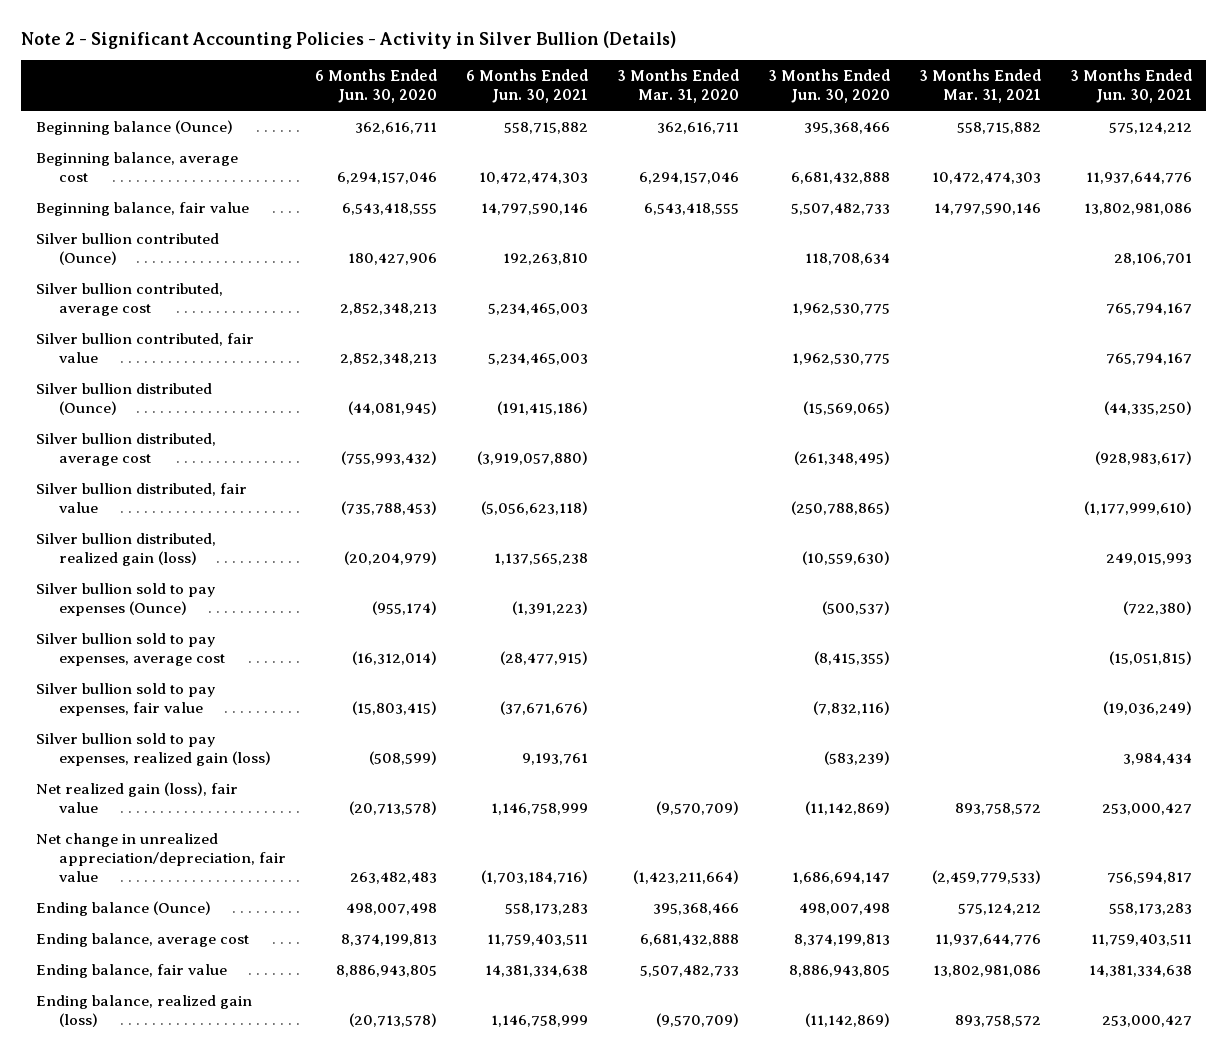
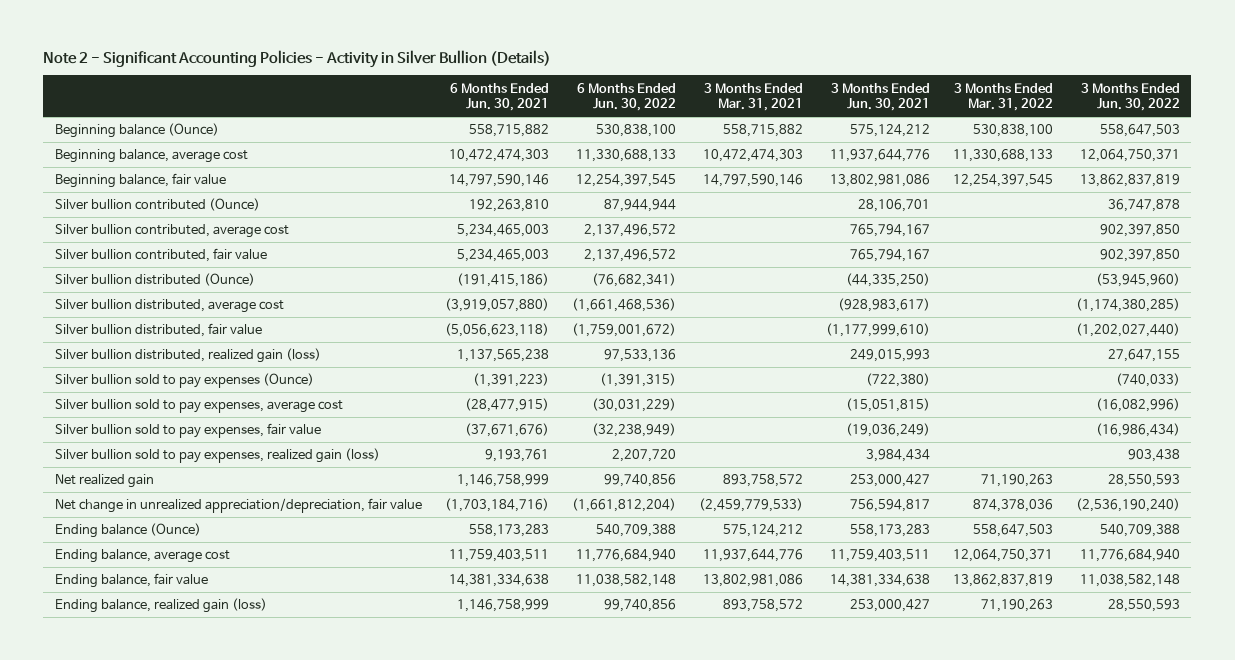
[314,68,437,104] 6 Months Ended Jun. 30, 2020 -> none
[616,68,739,104] 3 Months Ended Mar. 31, 2020 -> none
[767,68,890,104] 3 Months Ended Jun. 30, 2020 -> none
none -> [576,82,676,112] 6 Months Ended Jun. 30, 2022
none -> [953,82,1053,112] 3 Months Ended Mar. 31, 2022
none -> [1080,82,1180,112] 3 Months Ended Jun. 30, 2022
[35,781,238,813] Net realized gain (loss), fair value -> [54,474,154,489] Net realized gain

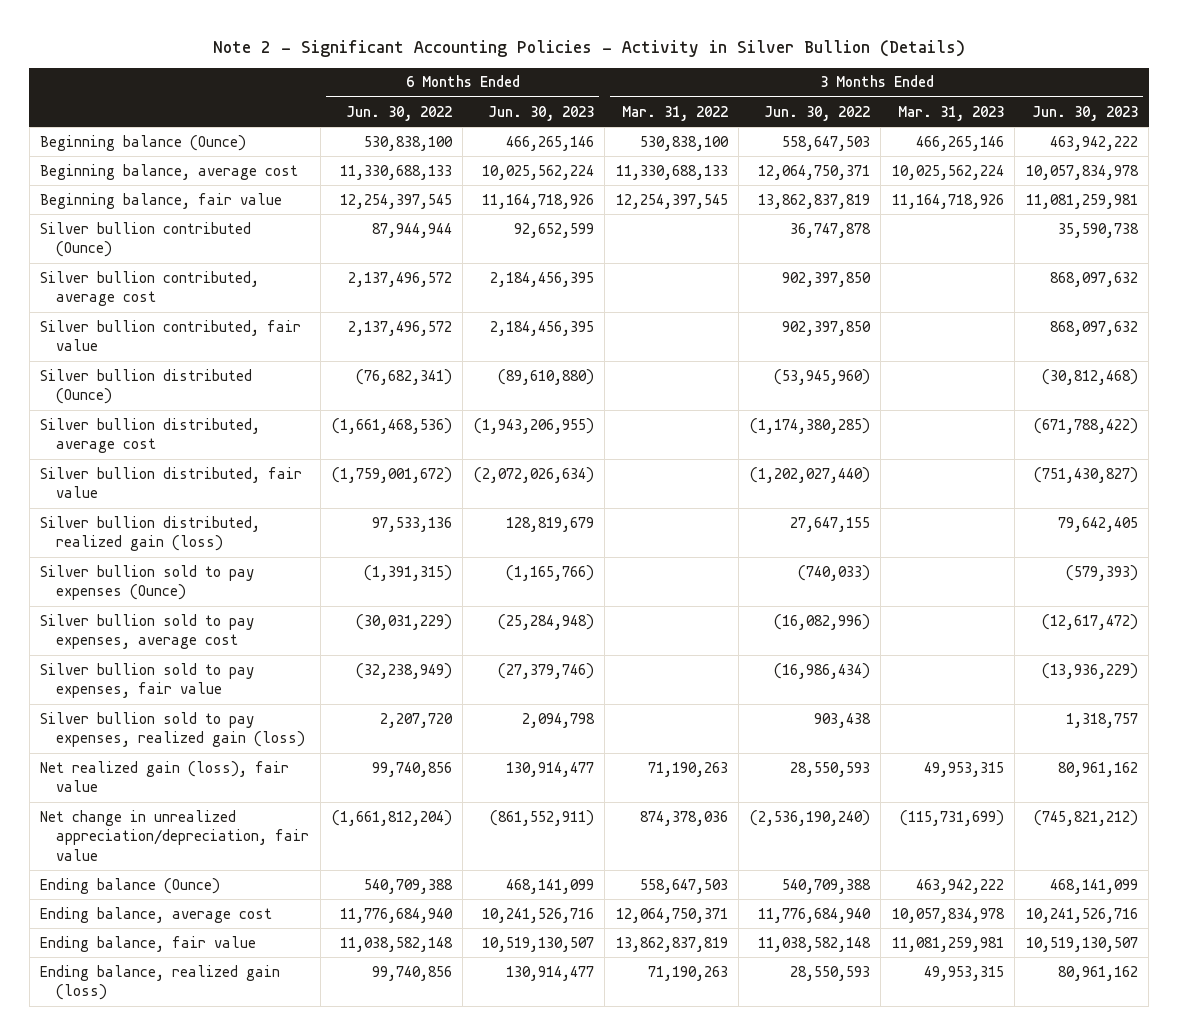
[449,82,549,112] 6 Months Ended Jun. 30, 2021 -> none
[703,82,803,112] 3 Months Ended Mar. 31, 2021 -> none
[830,82,930,112] 3 Months Ended Jun. 30, 2021 -> none
none -> [487,105,594,121] Jun. 30, 2023
none -> [897,105,1004,121] Mar. 31, 2023
none -> [1031,105,1138,121] Jun. 30, 2023
[54,474,154,489] Net realized gain -> [40,760,290,793] Net realized gain (loss), fair value

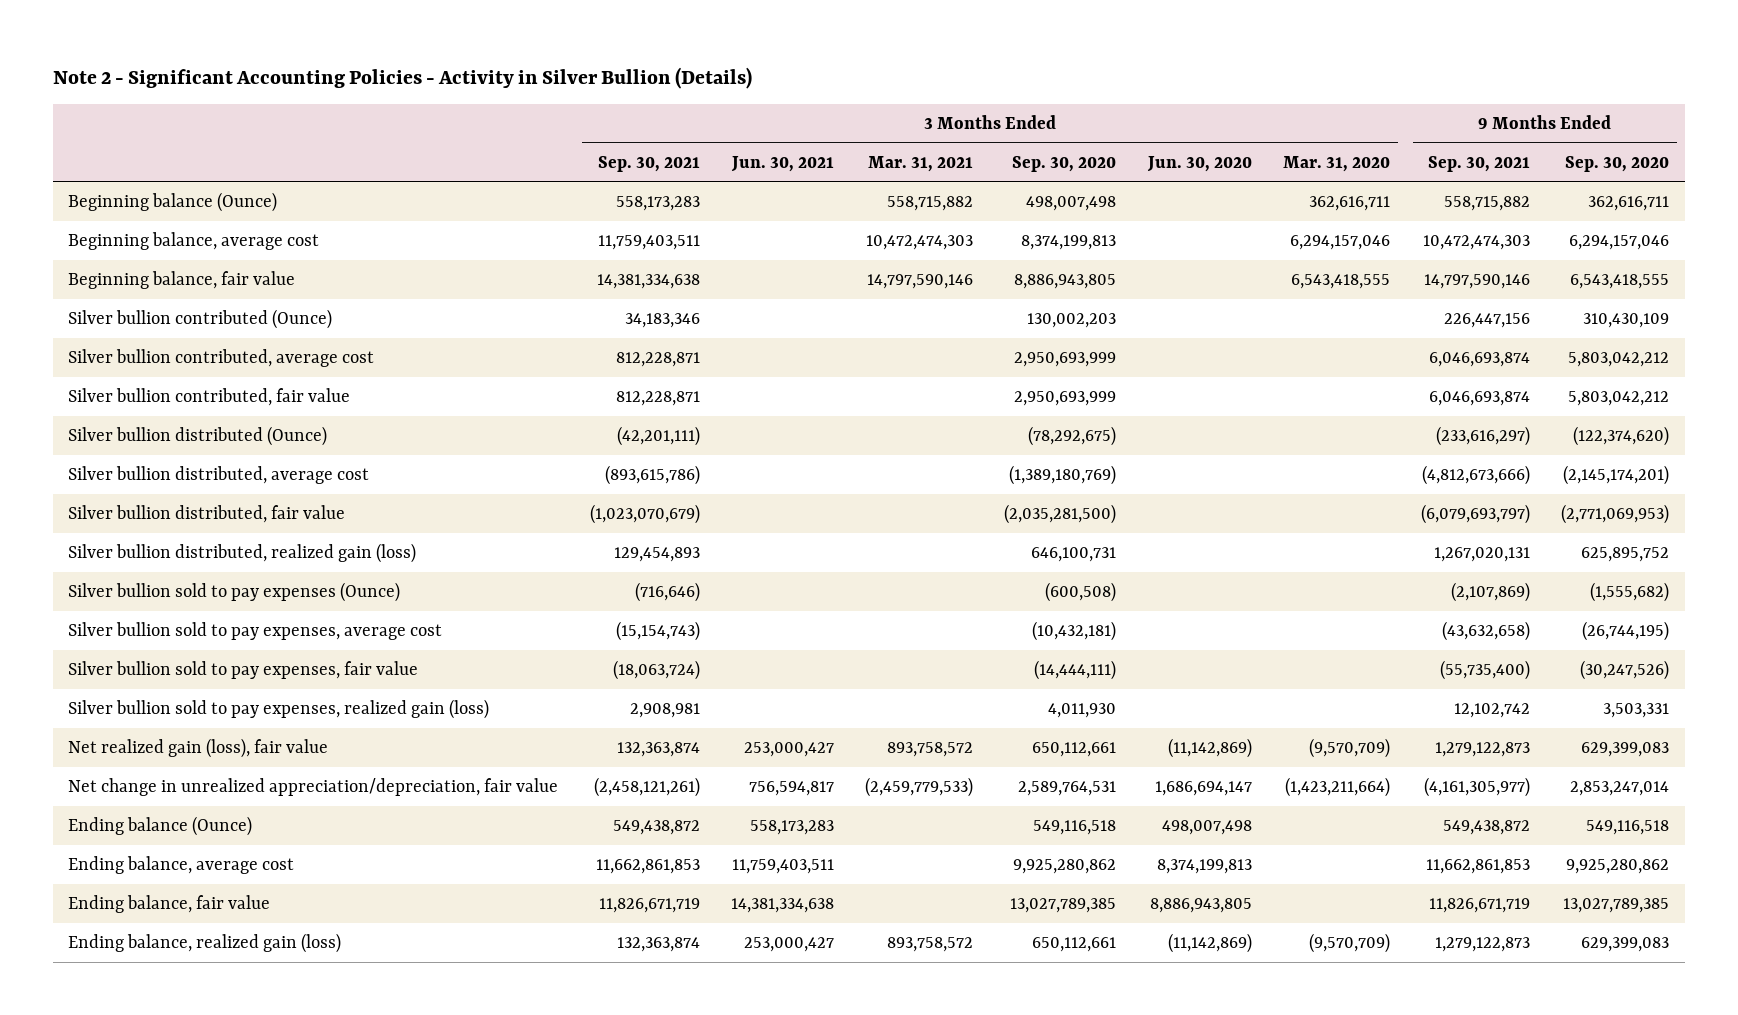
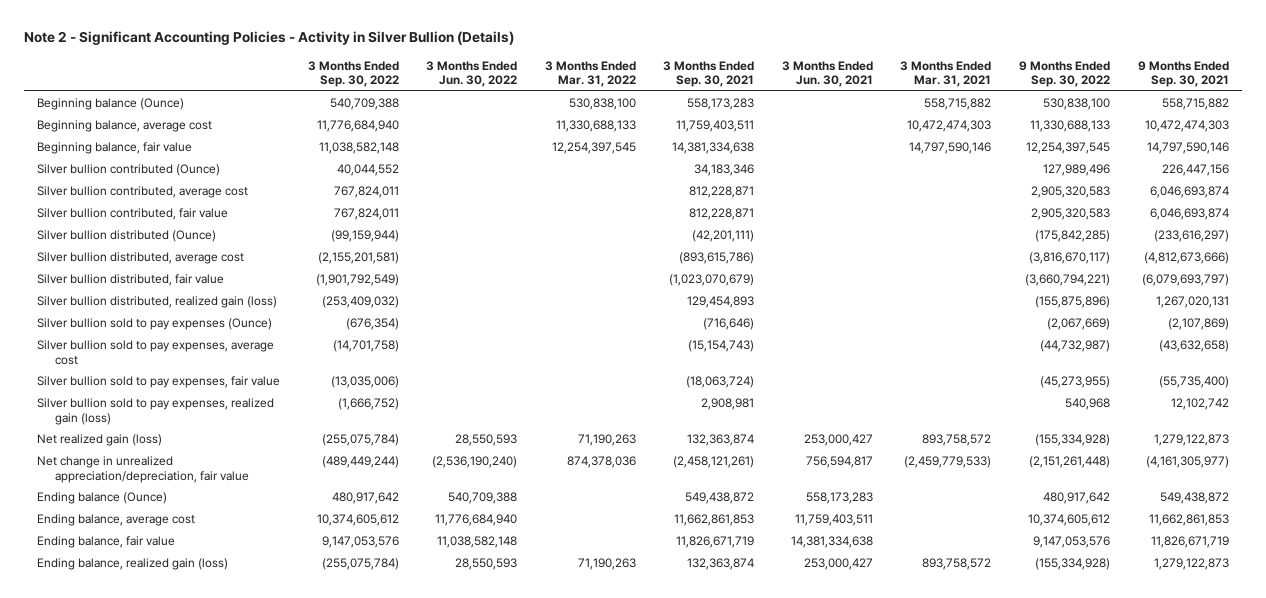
[1012,155,1117,172] Sep. 30, 2020 -> none
[1146,155,1252,172] Jun. 30, 2020 -> none
[1282,155,1390,172] Mar. 31, 2020 -> none
[1565,155,1670,172] Sep. 30, 2020 -> none
none -> [307,60,399,87] 3 Months Ended Sep. 30, 2022
none -> [426,60,518,87] 3 Months Ended Jun. 30, 2022
none -> [544,60,636,87] 3 Months Ended Mar. 31, 2022
none -> [1018,60,1110,87] 9 Months Ended Sep. 30, 2022
[68,738,329,759] Net realized gain (loss), fair value -> [37,434,163,447] Net realized gain (loss)

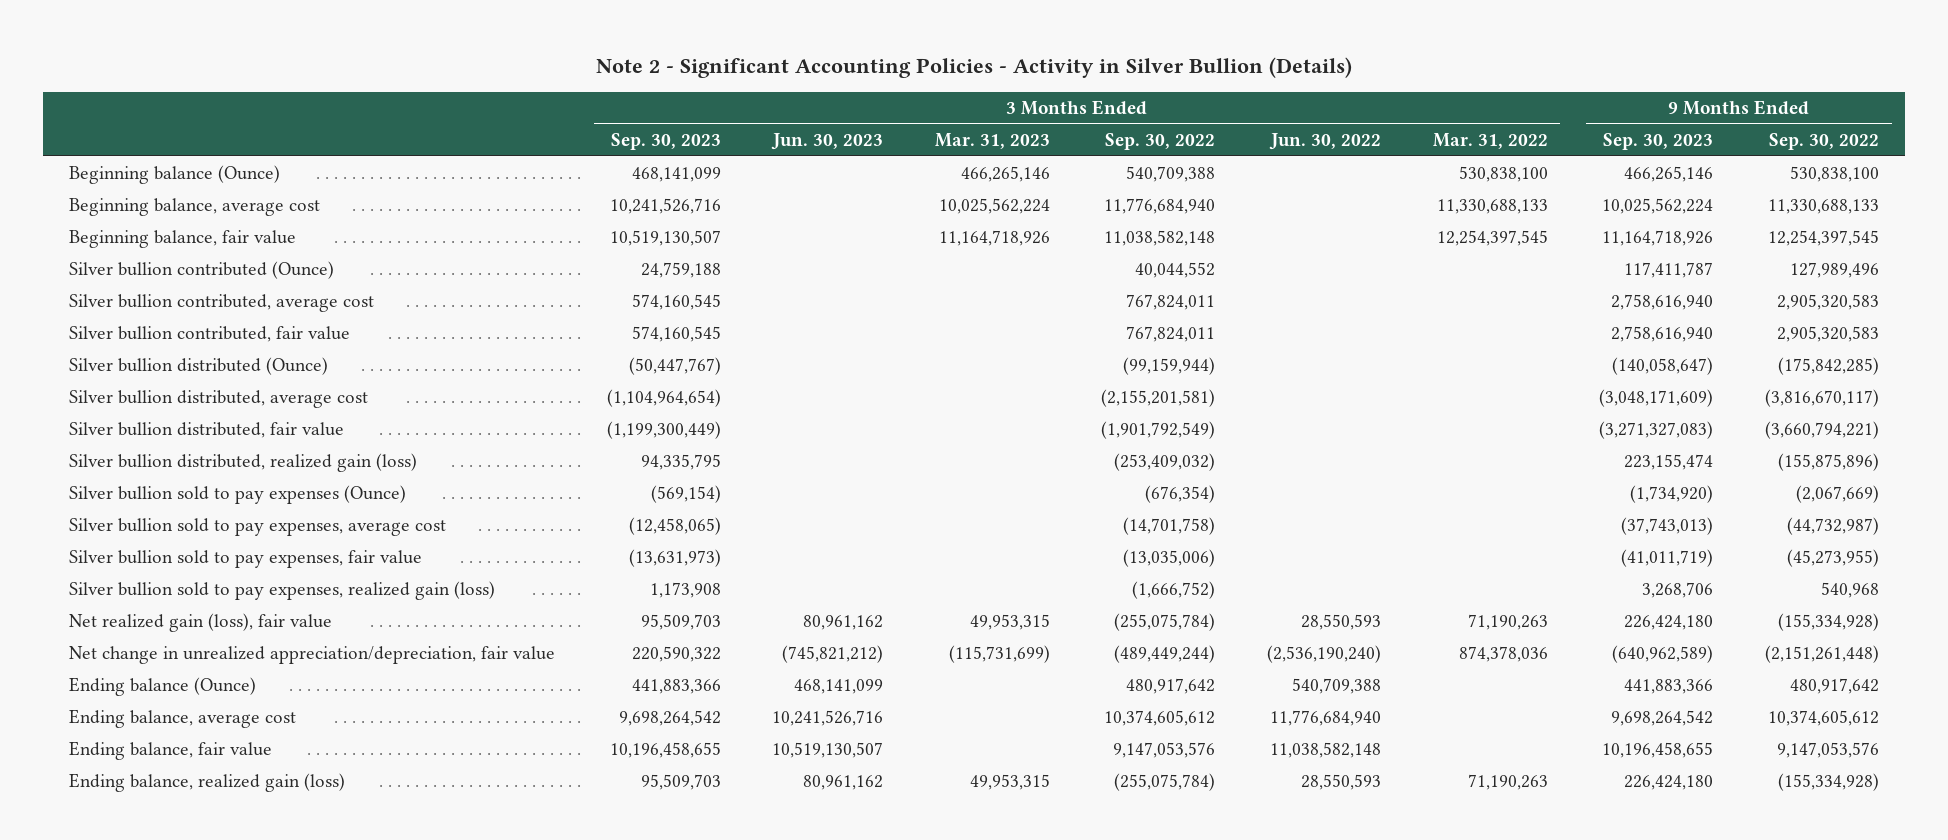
[663,60,755,87] 3 Months Ended Sep. 30, 2021 -> none
[781,60,873,87] 3 Months Ended Jun. 30, 2021 -> none
[900,60,992,87] 3 Months Ended Mar. 31, 2021 -> none
[1137,60,1229,87] 9 Months Ended Sep. 30, 2021 -> none
none -> [610,133,721,151] Sep. 30, 2023
none -> [771,133,884,151] Jun. 30, 2023
none -> [934,133,1050,150] Mar. 31, 2023
none -> [1603,133,1714,151] Sep. 30, 2023
[37,434,163,447] Net realized gain (loss) -> [69,613,333,633] Net realized gain (loss), fair value

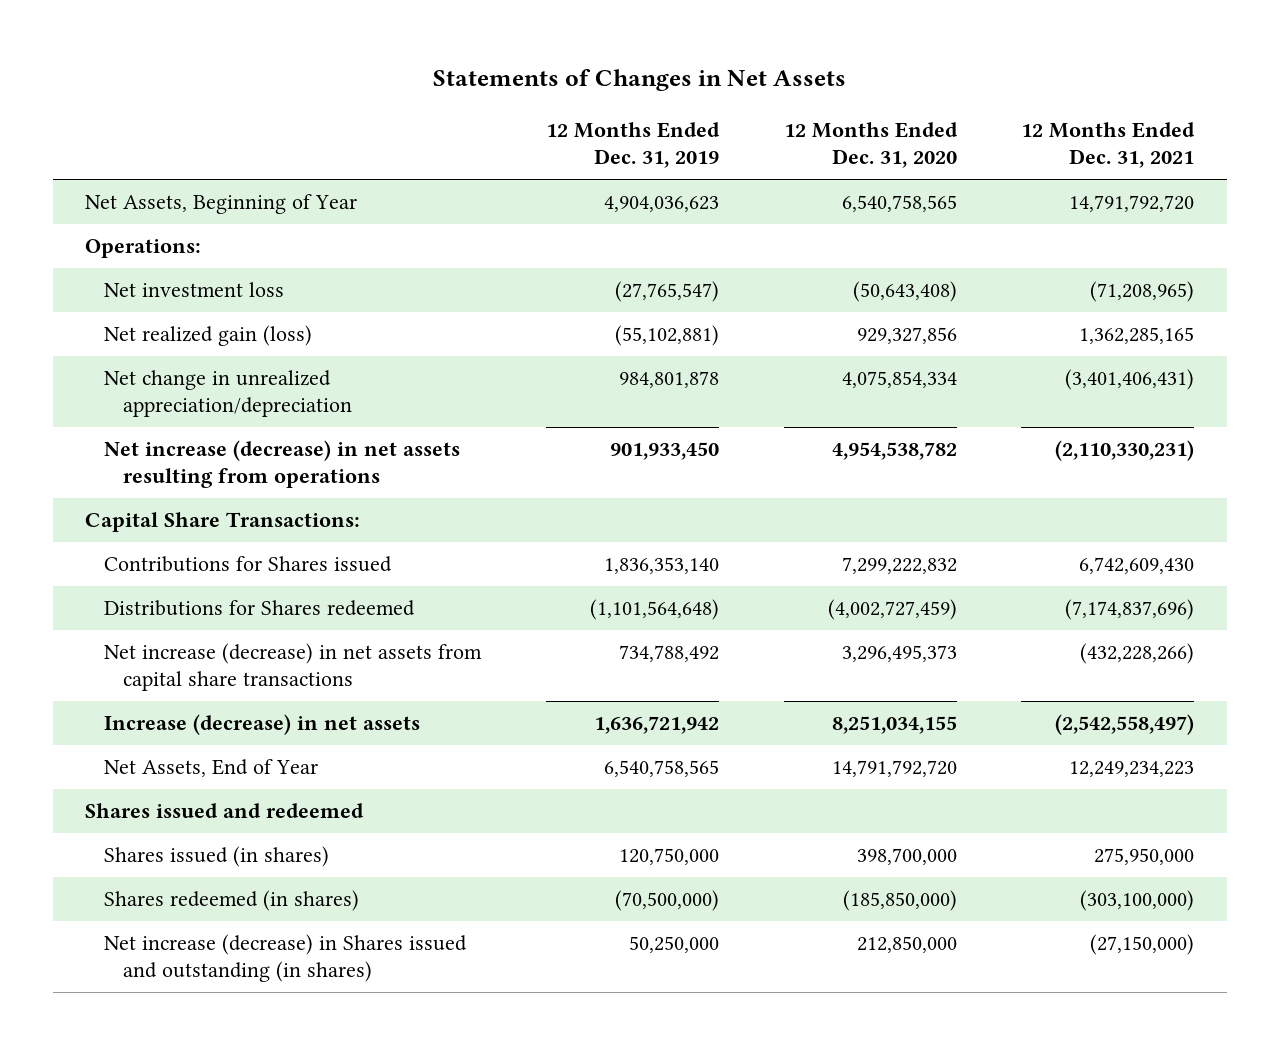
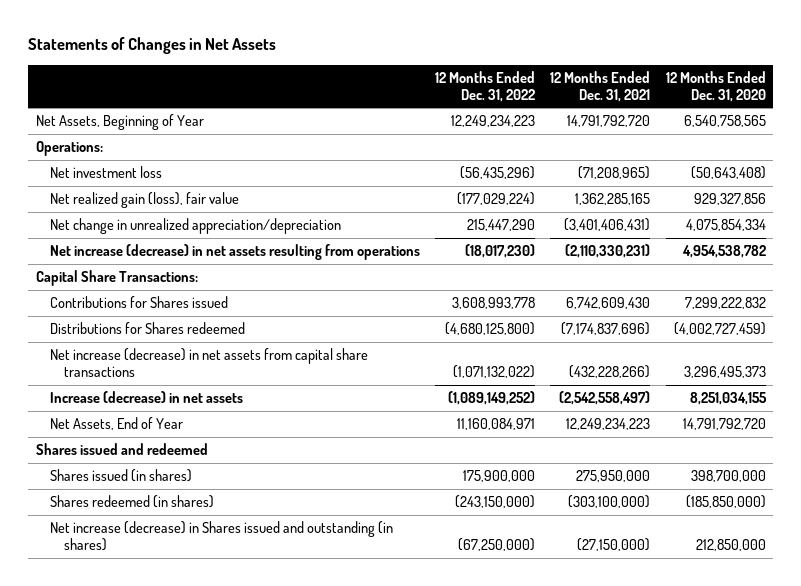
[545,122,720,169] 12 Months Ended Dec. 31, 2019 -> none
none -> [435,71,536,102] 12 Months Ended Dec. 31, 2022
[103,324,312,346] Net realized gain (loss) -> [49,192,239,209] Net realized gain (loss), fair value

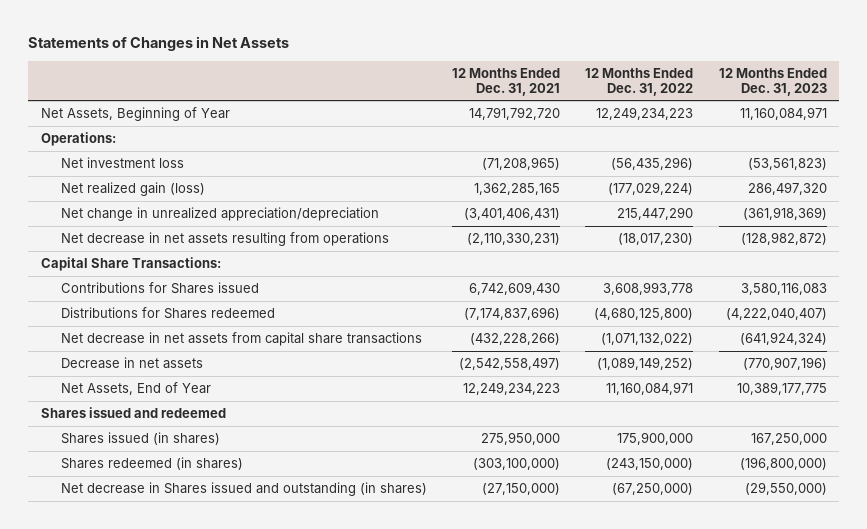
[665,71,766,102] 12 Months Ended Dec. 31, 2020 -> none
none -> [718,67,827,96] 12 Months Ended Dec. 31, 2023
[49,192,239,209] Net realized gain (loss), fair value -> [60,181,205,196] Net realized gain (loss)
[49,244,420,261] Net increase (decrease) in net assets resulting from operations -> [60,231,389,246] Net decrease in net assets resulting from operations
[49,348,368,377] Net increase (decrease) in net assets from capital share transactions -> [60,331,422,346] Net decrease in net assets from capital share transactions
[49,391,243,404] Increase (decrease) in net assets -> [60,356,203,369] Decrease in net assets
[49,521,393,551] Net increase (decrease) in Shares issued and outstanding (in shares) -> [60,481,427,496] Net decrease in Shares issued and outstanding (in shares)

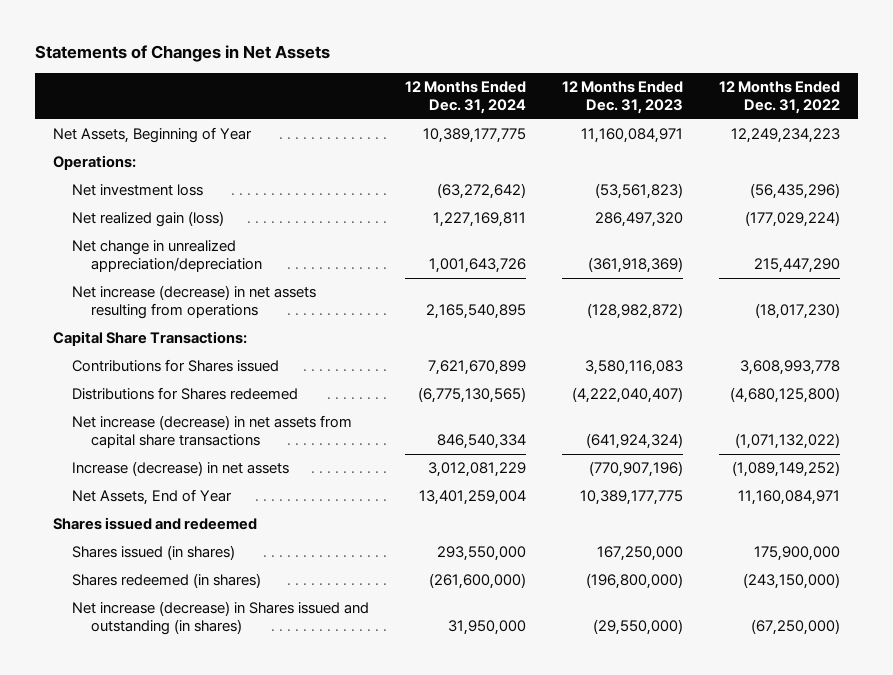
[452,67,561,96] 12 Months Ended Dec. 31, 2021 -> none
none -> [405,81,527,115] 12 Months Ended Dec. 31, 2024
[60,231,389,246] Net decrease in net assets resulting from operations -> [72,285,317,320] Net increase (decrease) in net assets resulting from operations
[60,331,422,346] Net decrease in net assets from capital share transactions -> [72,415,353,449] Net increase (decrease) in net assets from capital share transactions
[60,356,203,369] Decrease in net assets -> [72,461,290,477] Increase (decrease) in net assets
[60,481,427,496] Net decrease in Shares issued and outstanding (in shares) -> [72,601,370,636] Net increase (decrease) in Shares issued and outstanding (in shares)

